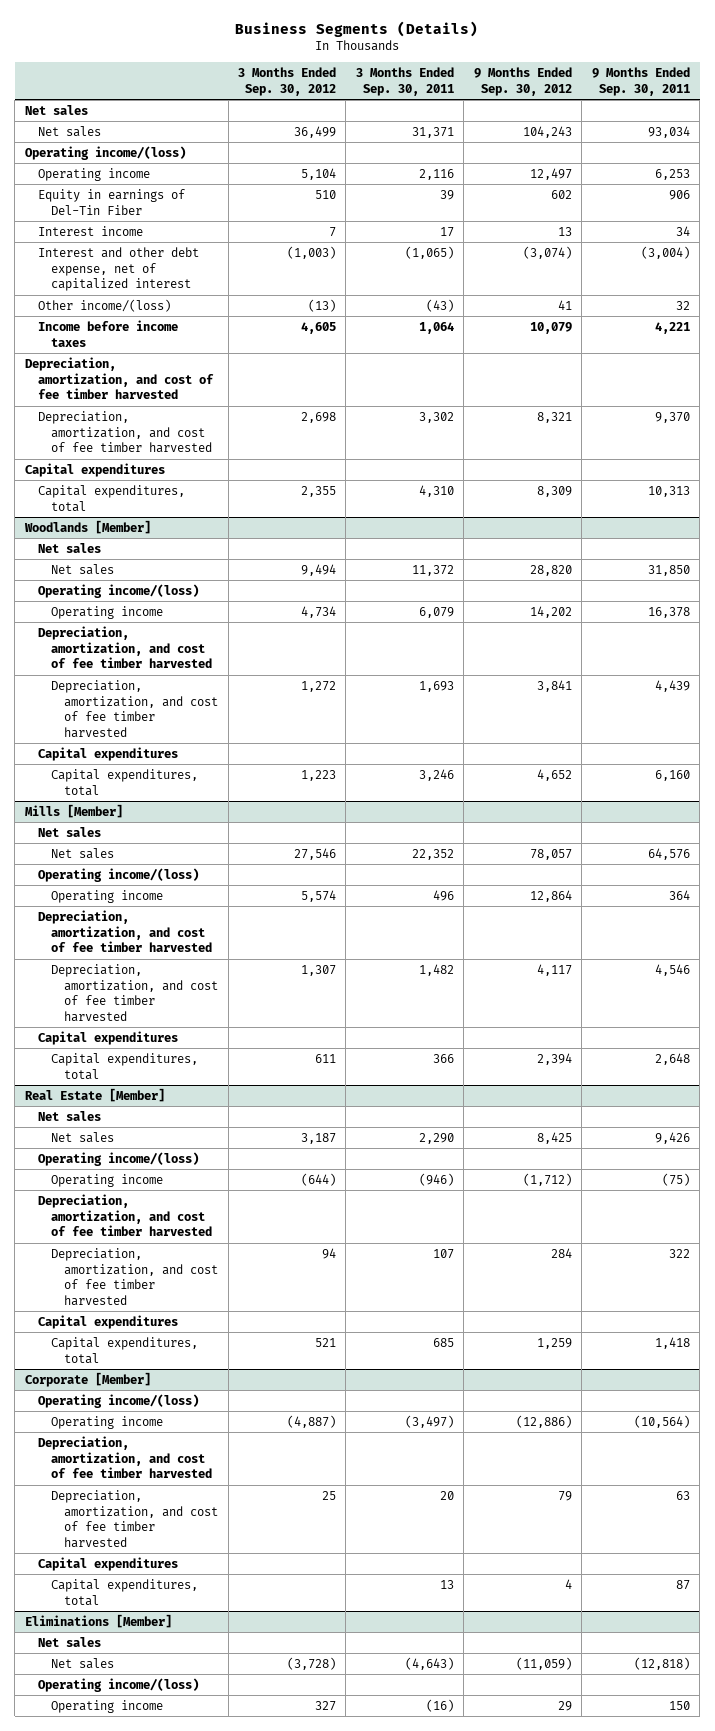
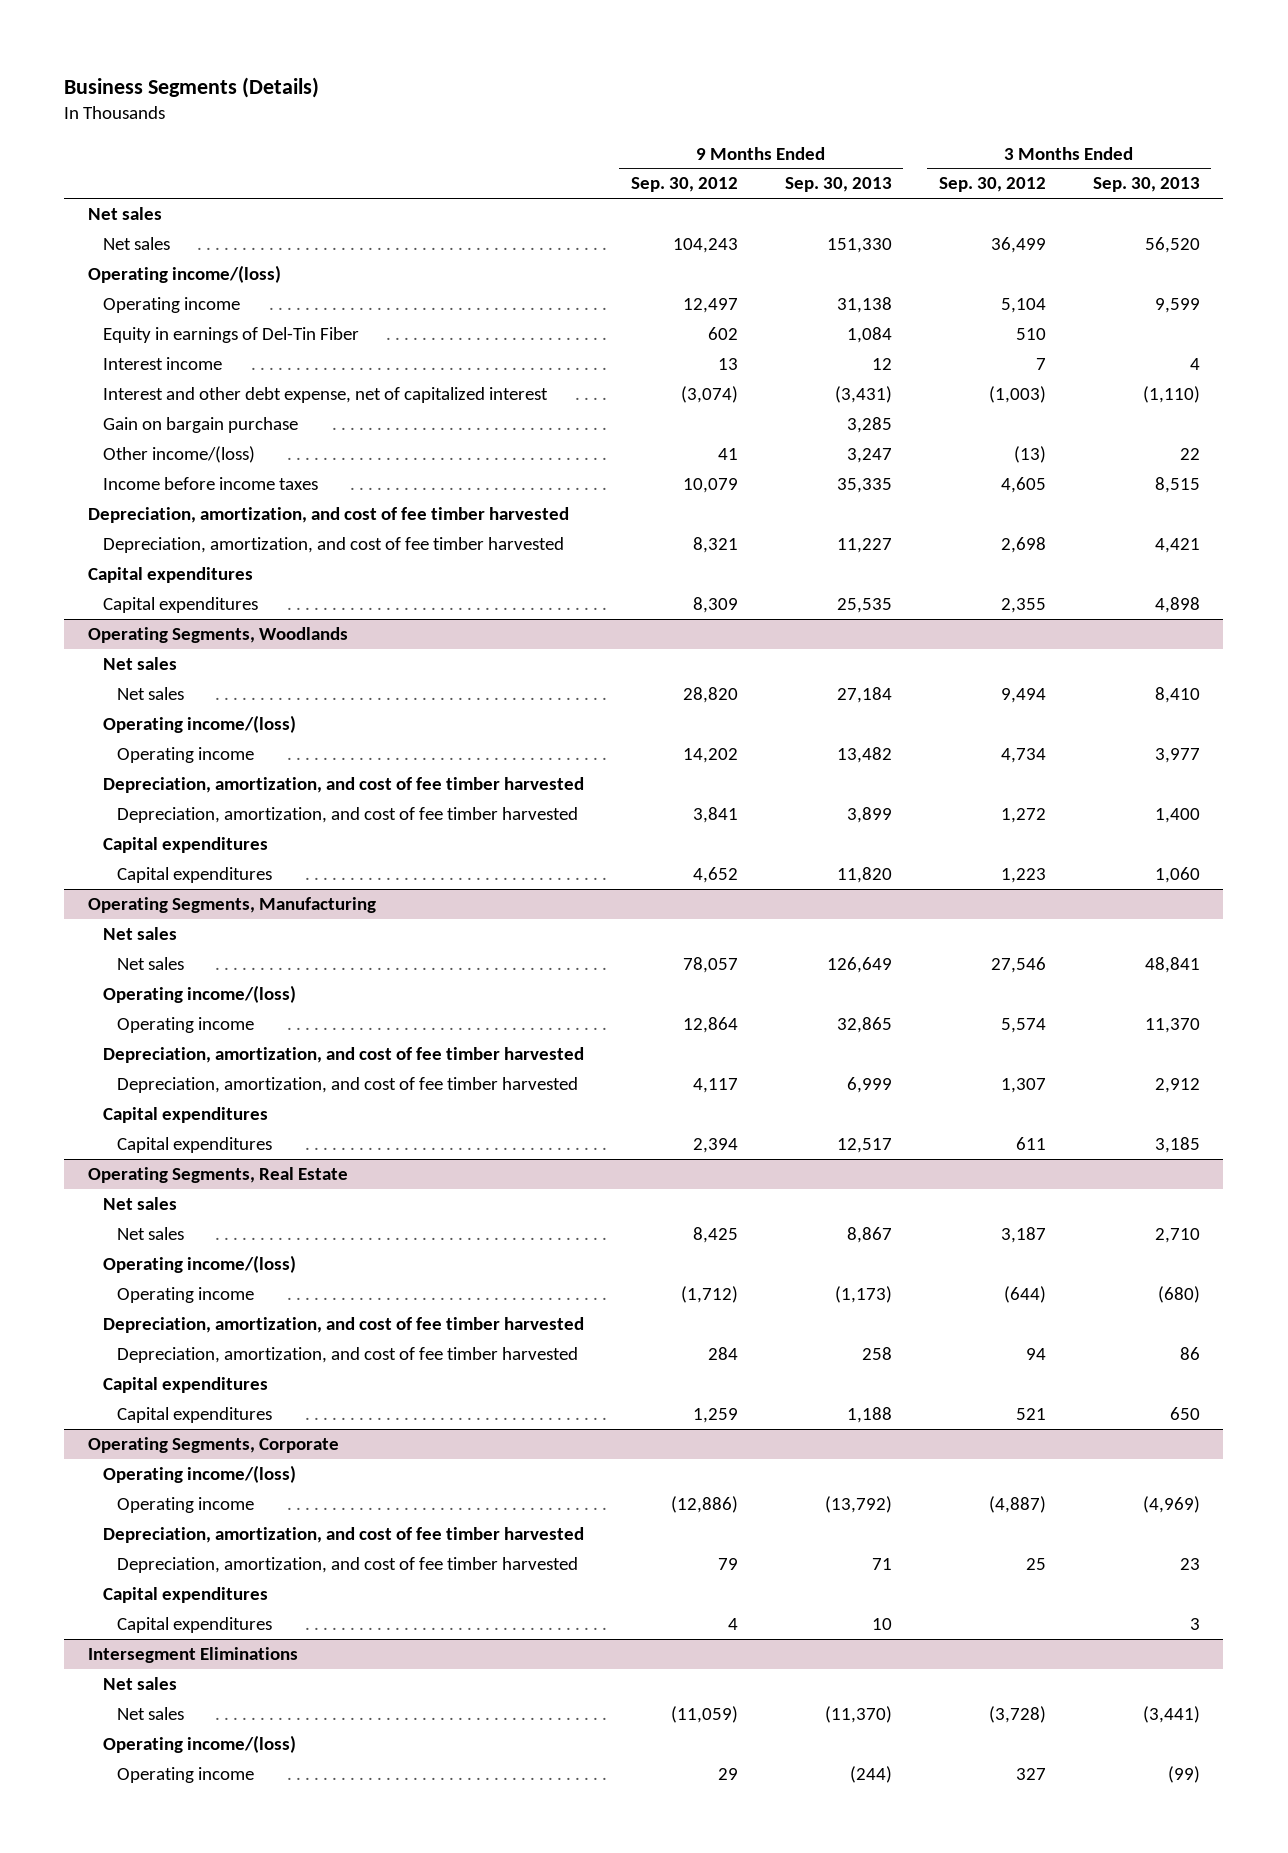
[355,67,454,96] 3 Months Ended Sep. 30, 2011 -> none
[591,67,690,96] 9 Months Ended Sep. 30, 2011 -> none
none -> [784,177,892,193] Sep. 30, 2013
none -> [1092,177,1200,193] Sep. 30, 2013
none -> [102,417,298,434] Gain on bargain purchase
[23,519,151,534] Woodlands [Member] -> none
[37,484,185,512] Capital expenditures, total -> [102,597,258,614] Capital expenditures
none -> [87,627,348,644] Operating Segments, Woodlands
[24,803,123,818] Mills [Member] -> none
[51,768,199,796] Capital expenditures, total -> [117,867,273,884] Capital expenditures
none -> [87,897,376,914] Operating Segments, Manufacturing
[24,1087,165,1102] Real Estate [Member] -> none
[51,1052,199,1080] Capital expenditures, total -> [117,1137,273,1154] Capital expenditures
none -> [87,1167,348,1184] Operating Segments, Real Estate
[24,1371,151,1387] Corporate [Member] -> none
[51,1336,199,1364] Capital expenditures, total -> [117,1407,273,1424] Capital expenditures
none -> [87,1437,339,1454] Operating Segments, Corporate
[24,1613,172,1628] Eliminations [Member] -> none
[51,1578,199,1606] Capital expenditures, total -> [117,1617,273,1634] Capital expenditures
none -> [87,1647,298,1664] Intersegment Eliminations

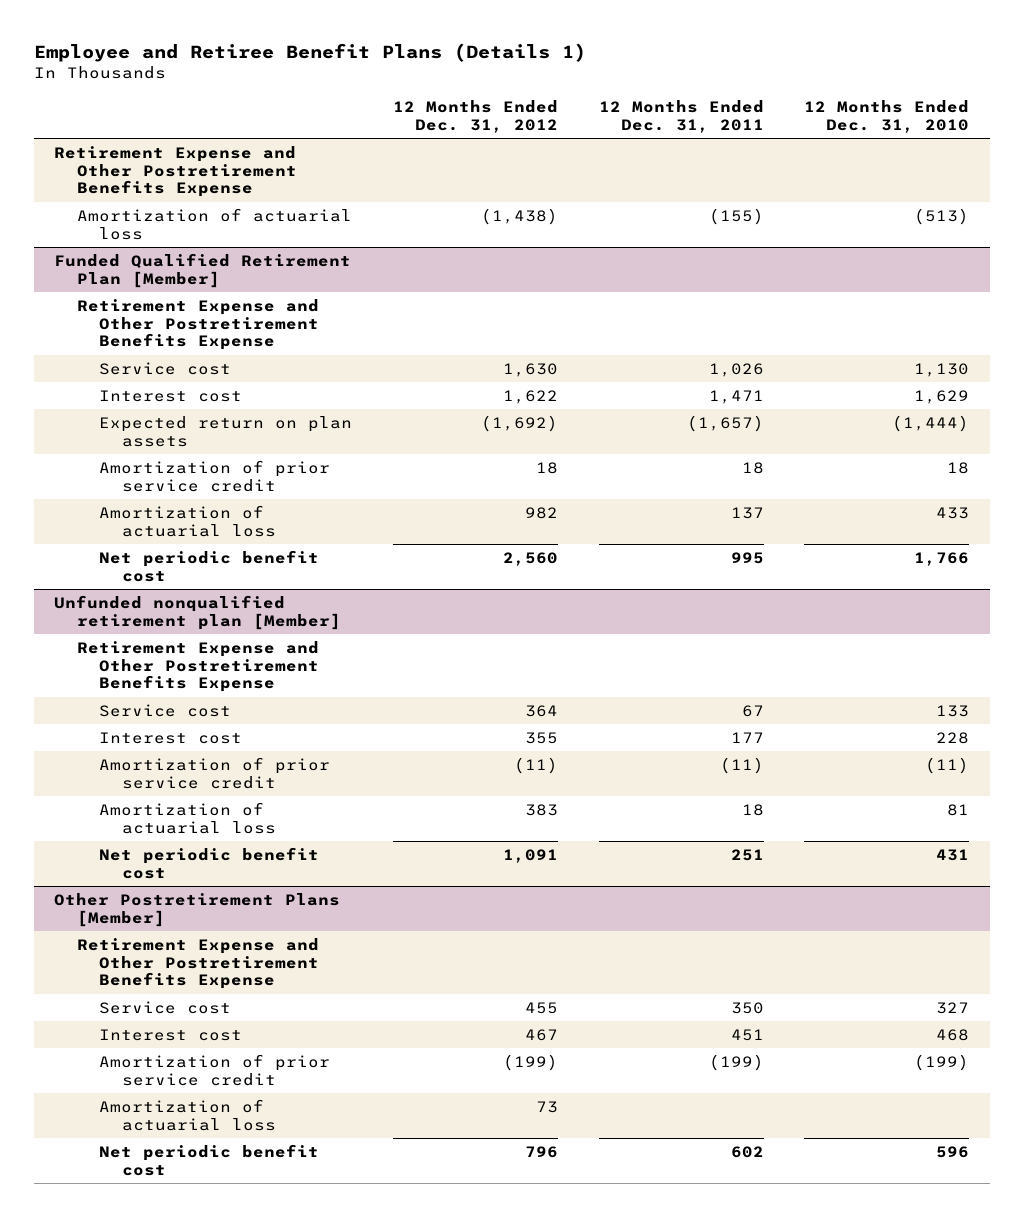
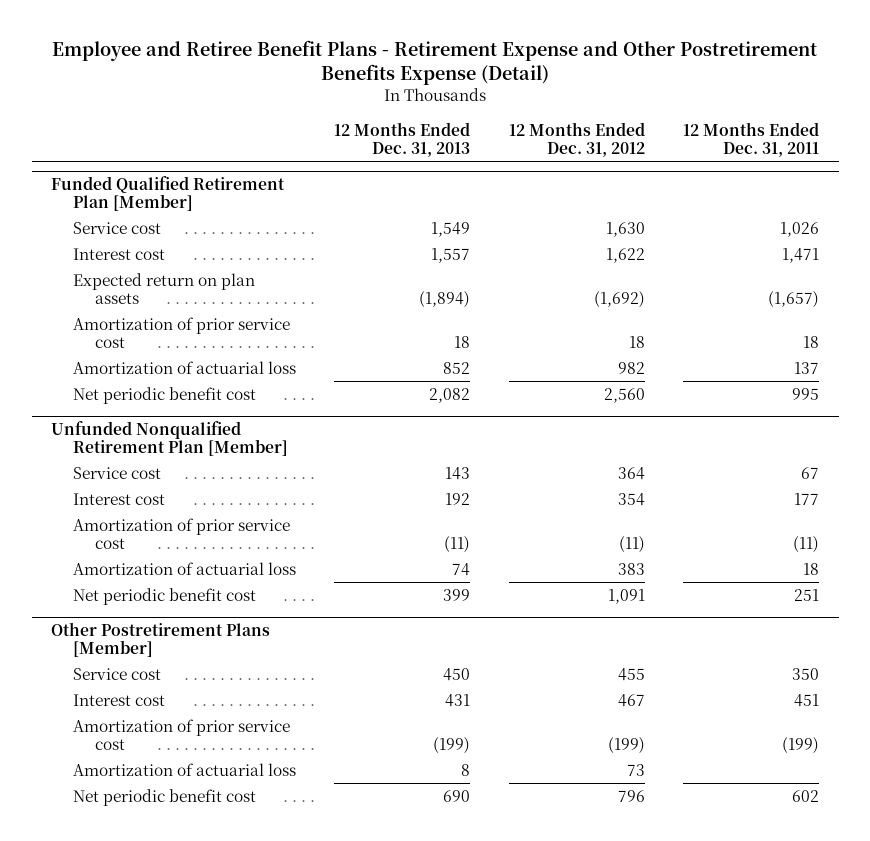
[34,42,587,62] Employee and Retiree Benefit Plans (Details 1) -> [52,39,818,86] Employee and Retiree Benefit Plans - Retirement Expense and Other Postretirement Benefits Expense (Detail)
[804,100,970,133] 12 Months Ended Dec. 31, 2010 -> none
none -> [334,121,471,158] 12 Months Ended Dec. 31, 2013
[54,145,297,198] Retirement Expense and Other Postretirement Benefits Expense -> none
[76,207,352,240] Amortization of actuarial loss -> none
[76,298,320,351] Retirement Expense and Other Postretirement Benefits Expense -> none
[99,459,331,492] Amortization of prior service credit -> [72,316,290,349] Amortization of prior service cost
[76,640,320,693] Retirement Expense and Other Postretirement Benefits Expense -> none
[54,594,341,630] Unfunded nonqualified retirement plan [Member] -> [50,420,288,457] Unfunded Nonqualified Retirement Plan [Member]
[525,731,559,744] 355 -> [617,492,645,506] 354
[99,756,331,789] Amortization of prior service credit -> [72,517,290,550] Amortization of prior service cost
[76,937,320,990] Retirement Expense and Other Postretirement Benefits Expense -> none
[99,1053,331,1086] Amortization of prior service credit -> [72,718,290,751] Amortization of prior service cost

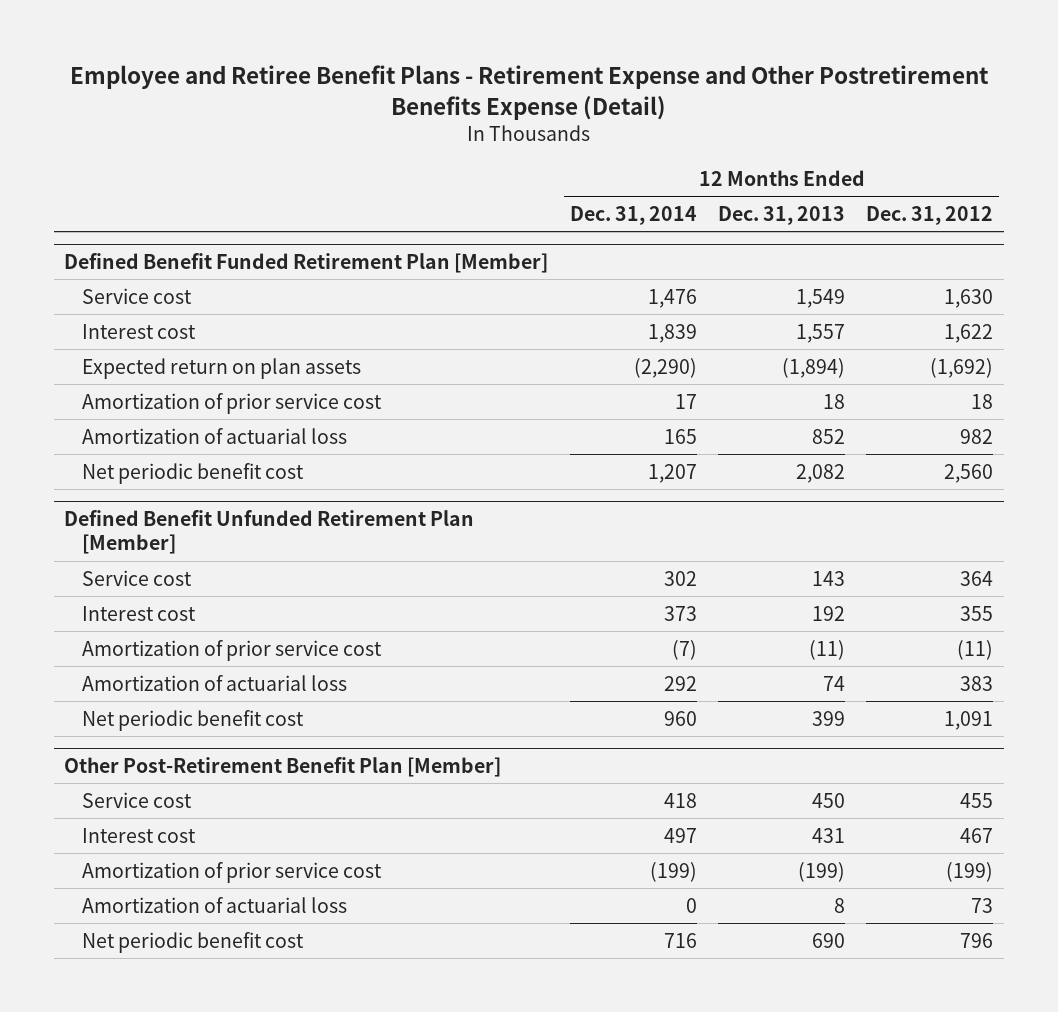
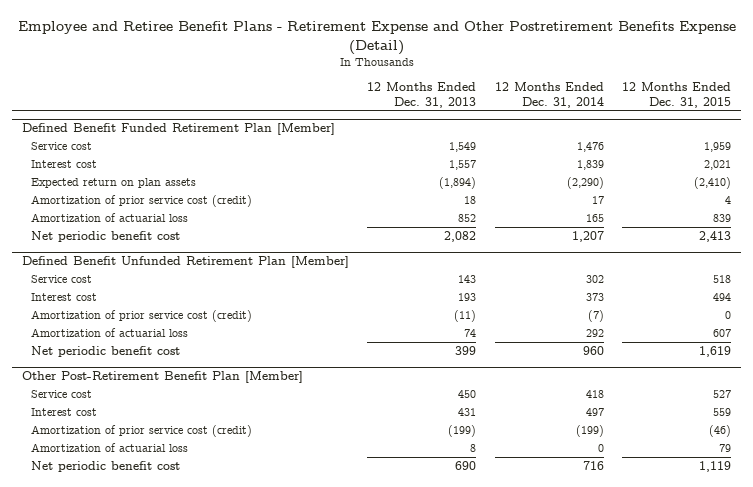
[866,205,994,225] Dec. 31, 2012 -> none
none -> [622,82,732,108] 12 Months Ended Dec. 31, 2015
[81,392,382,414] Amortization of prior service cost -> [30,195,252,208] Amortization of prior service cost (credit)
[812,605,846,621] 192 -> [458,293,477,302] 193
[81,639,382,661] Amortization of prior service cost -> [30,310,252,323] Amortization of prior service cost (credit)
[81,861,382,883] Amortization of prior service cost -> [30,425,252,438] Amortization of prior service cost (credit)

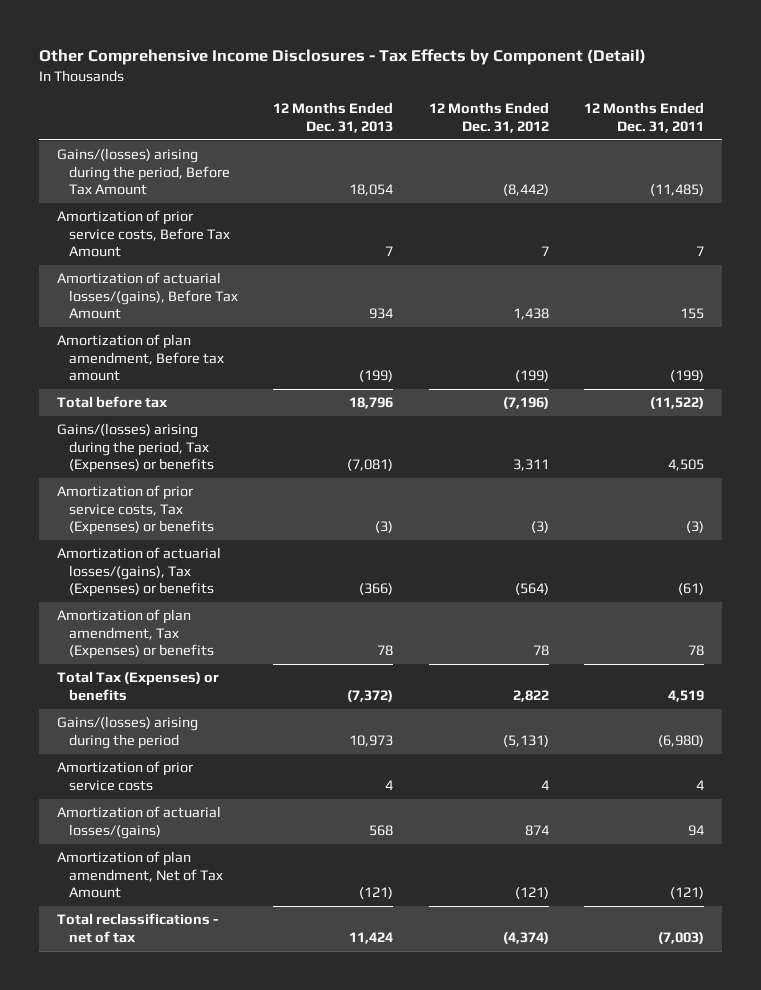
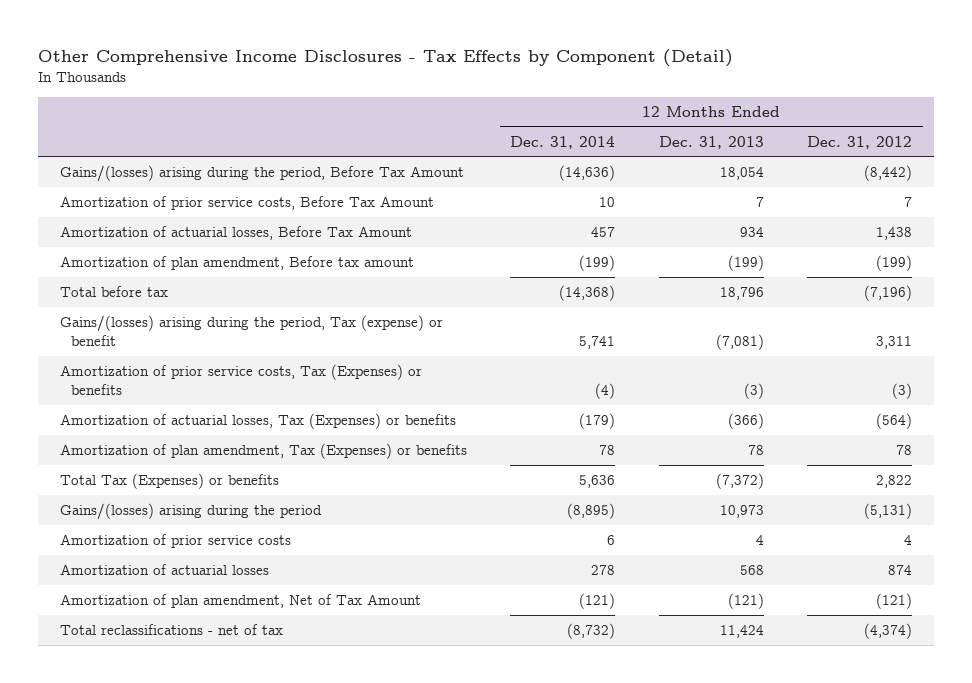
[584,102,705,133] 12 Months Ended Dec. 31, 2011 -> none
none -> [510,135,616,149] Dec. 31, 2014
[56,272,239,320] Amortization of actuarial losses/(gains), Before Tax Amount -> [60,226,413,241] Amortization of actuarial losses, Before Tax Amount
[56,423,215,474] Gains/(losses) arising during the period, Tax (Expenses) or benefits -> [60,315,444,347] Gains/(losses) arising during the period, Tax (expense) or benefit
[56,547,221,598] Amortization of actuarial losses/(gains), Tax (Expenses) or benefits -> [60,413,457,430] Amortization of actuarial losses, Tax (Expenses) or benefits
[56,806,221,839] Amortization of actuarial losses/(gains) -> [60,564,270,576] Amortization of actuarial losses

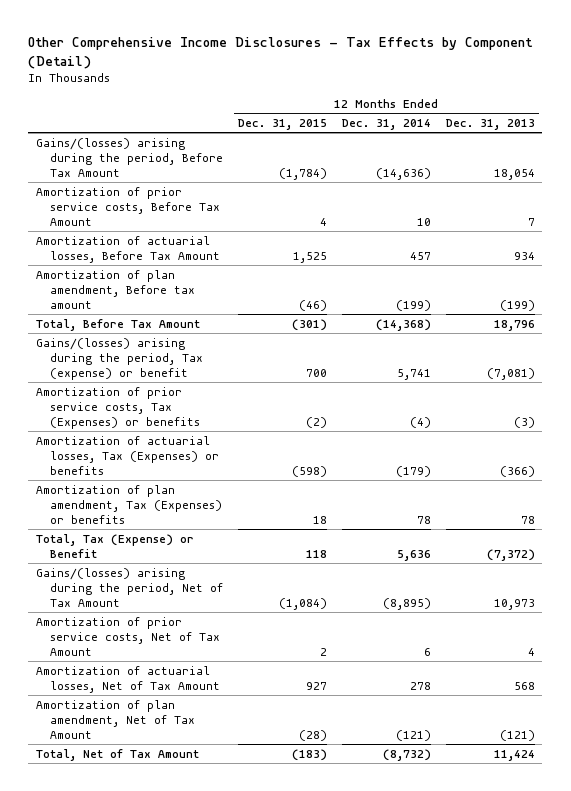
[806,135,912,149] Dec. 31, 2012 -> none
none -> [237,119,327,131] Dec. 31, 2015
[60,286,169,298] Total before tax -> [35,318,200,331] Total, Before Tax Amount
[60,473,280,490] Total Tax (Expenses) or benefits -> [35,533,194,558] Total, Tax (Expense) or Benefit
[60,503,323,521] Gains/(losses) arising during the period -> [35,567,223,607] Gains/(losses) arising during the period, Net of Tax Amount
[60,534,292,549] Amortization of prior service costs -> [35,616,220,656] Amortization of prior service costs, Net of Tax Amount
[60,564,270,576] Amortization of actuarial losses -> [35,665,220,693] Amortization of actuarial losses, Net of Tax Amount
[60,624,284,636] Total reclassifications - net of tax -> [35,748,199,761] Total, Net of Tax Amount

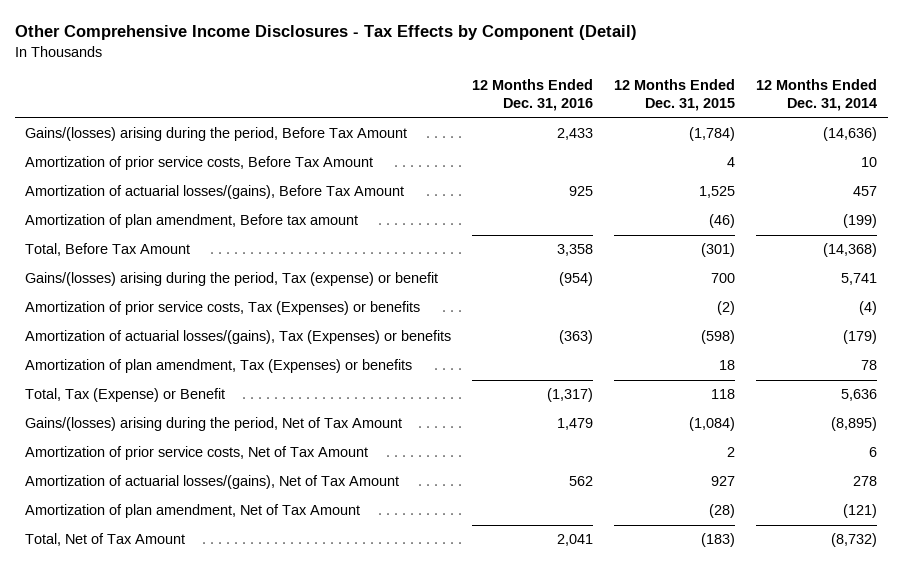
[445,119,535,131] Dec. 31, 2013 -> none
none -> [472,79,594,112] 12 Months Ended Dec. 31, 2016
[35,235,220,263] Amortization of actuarial losses, Before Tax Amount -> [25,185,405,200] Amortization of actuarial losses/(gains), Before Tax Amount
[35,435,219,475] Amortization of actuarial losses, Tax (Expenses) or benefits -> [25,330,452,345] Amortization of actuarial losses/(gains), Tax (Expenses) or benefits
[35,665,220,693] Amortization of actuarial losses, Net of Tax Amount -> [25,475,400,490] Amortization of actuarial losses/(gains), Net of Tax Amount

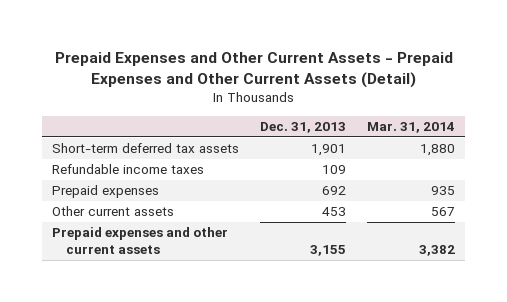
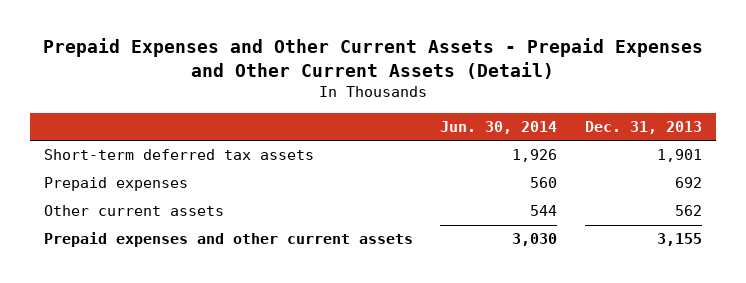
[366,121,455,133] Mar. 31, 2014 -> none
none -> [440,120,558,134] Jun. 30, 2014
[52,164,205,175] Refundable income taxes -> none
[322,207,347,217] 453 -> [675,205,703,217] 562

